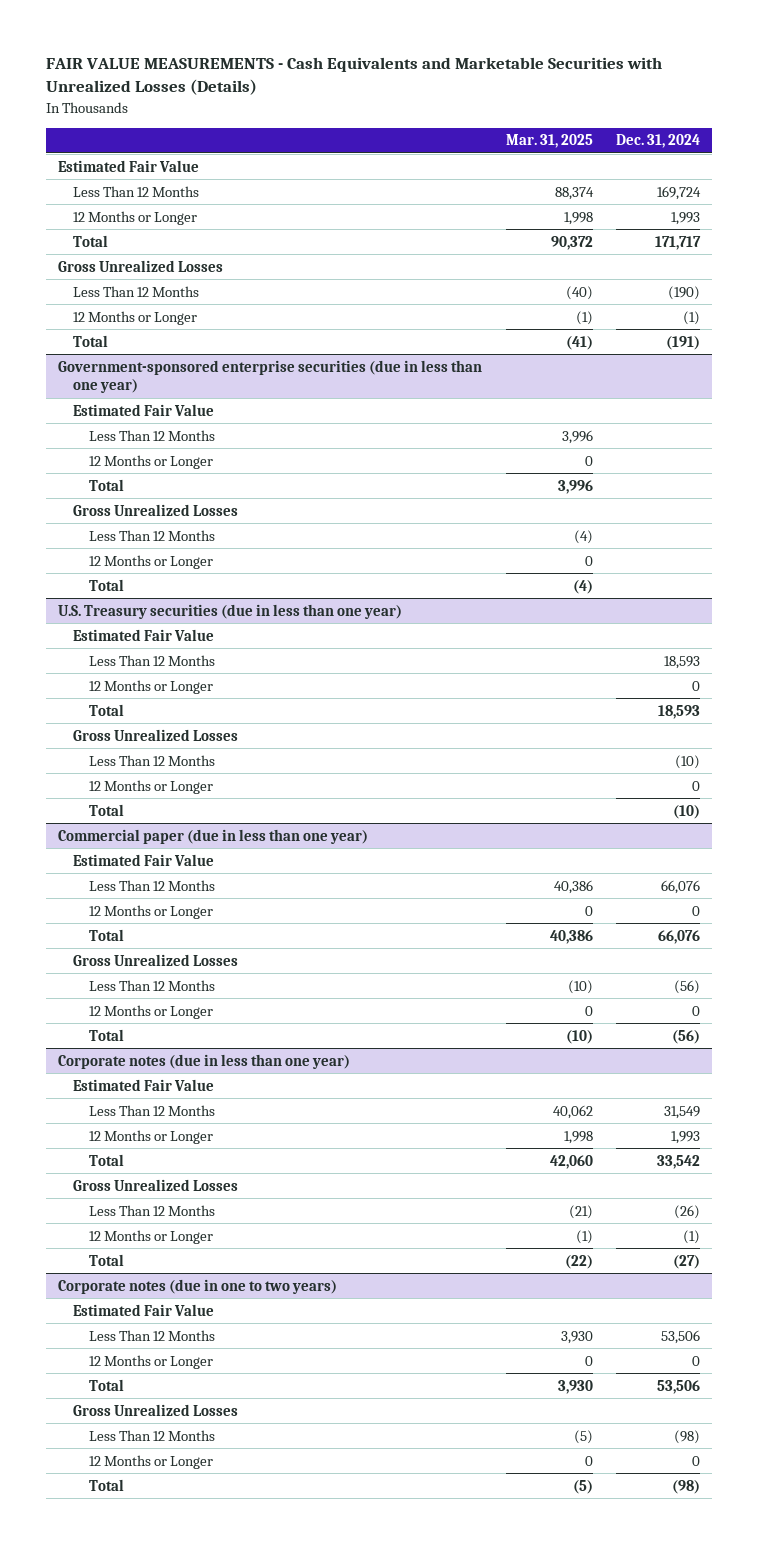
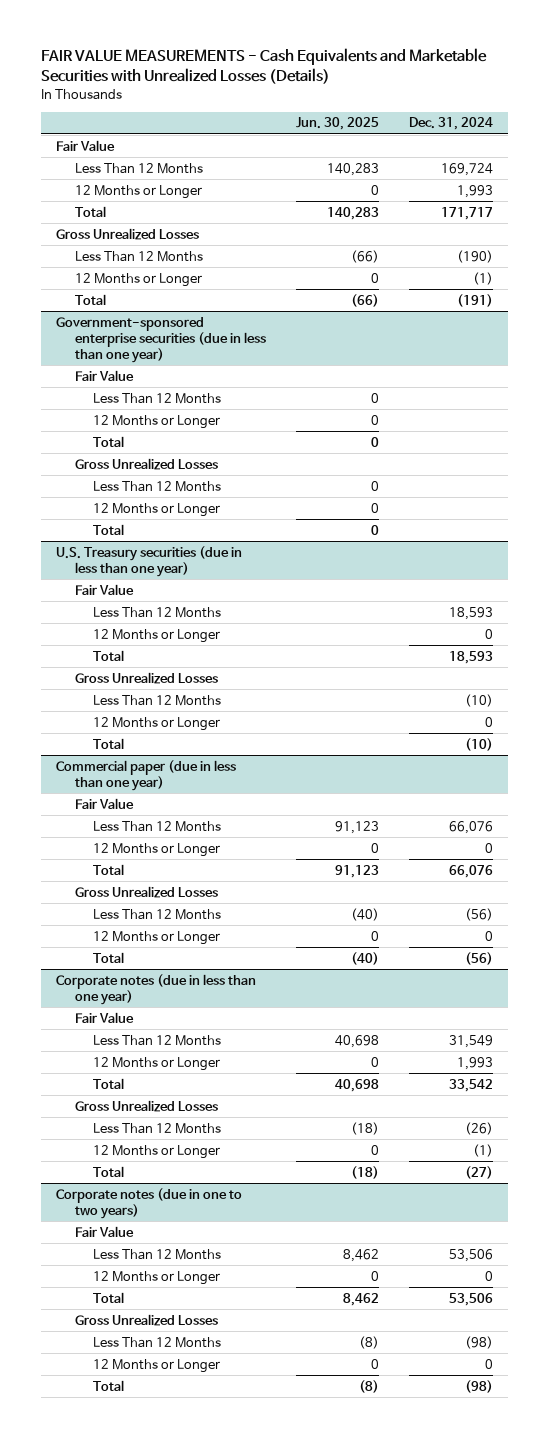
[505,134,593,149] Mar. 31, 2025 -> none
none -> [295,117,379,131] Jun. 30, 2025
[58,159,200,172] Estimated Fair Value -> [56,139,116,151] Fair Value
[73,403,215,416] Estimated Fair Value -> [74,369,134,381] Fair Value
[73,628,215,641] Estimated Fair Value -> [74,583,134,595] Fair Value
[73,853,215,866] Estimated Fair Value -> [74,797,134,809] Fair Value
[73,1078,215,1091] Estimated Fair Value -> [74,1011,134,1023] Fair Value
[73,1303,215,1316] Estimated Fair Value -> [74,1225,134,1237] Fair Value

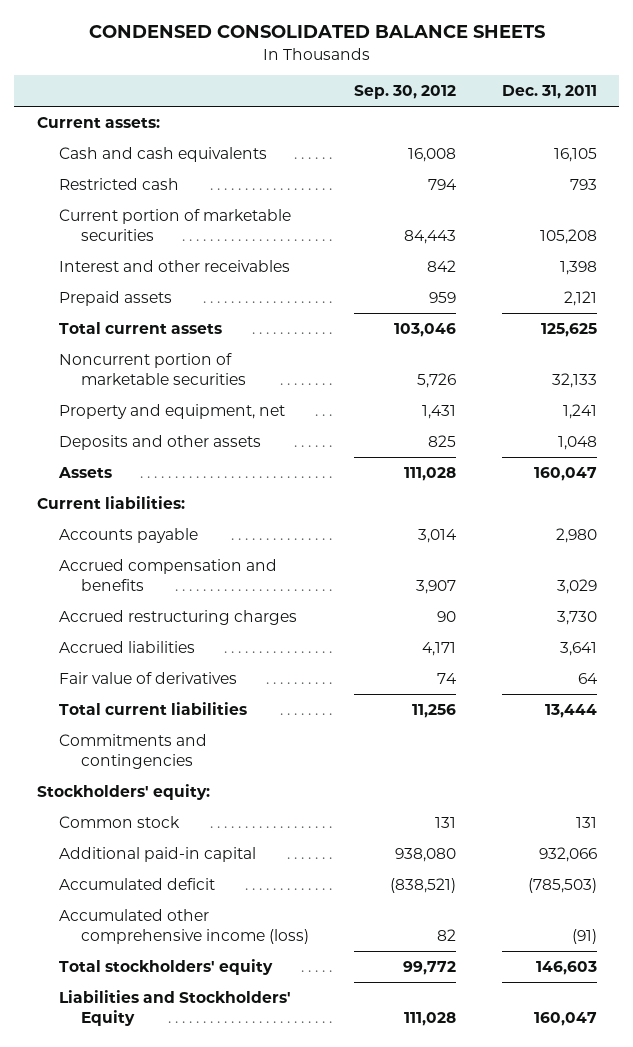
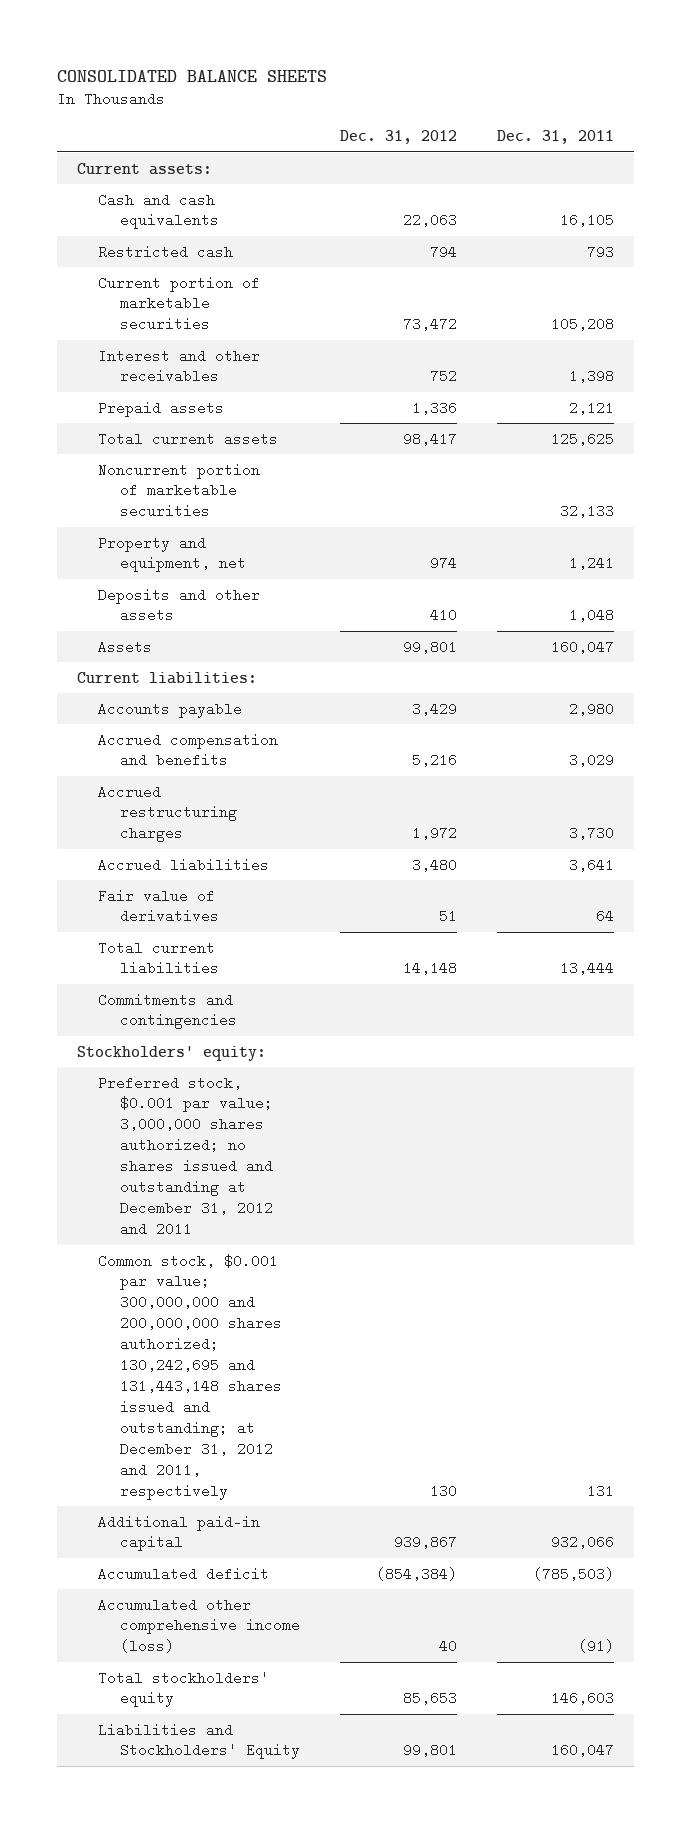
[88,25,545,39] CONDENSED CONSOLIDATED BALANCE SHEETS -> [56,70,327,83] CONSOLIDATED BALANCE SHEETS
[354,85,457,100] Sep. 30, 2012 -> none
none -> [340,130,458,145] Dec. 31, 2012
none -> [98,1075,274,1237] Preferred stock, $0.001 par value; 3,000,000 shares authorized; no shares issued and outstanding at December 31, 2012 and 2011
[58,815,180,828] Common stock -> [98,1253,283,1500] Common stock, $0.001 par value; 300,000,000 and 200,000,000 shares authorized; 130,242,695 and 131,443,148 shares issued and outstanding; at December 31, 2012 and 2011, respectively

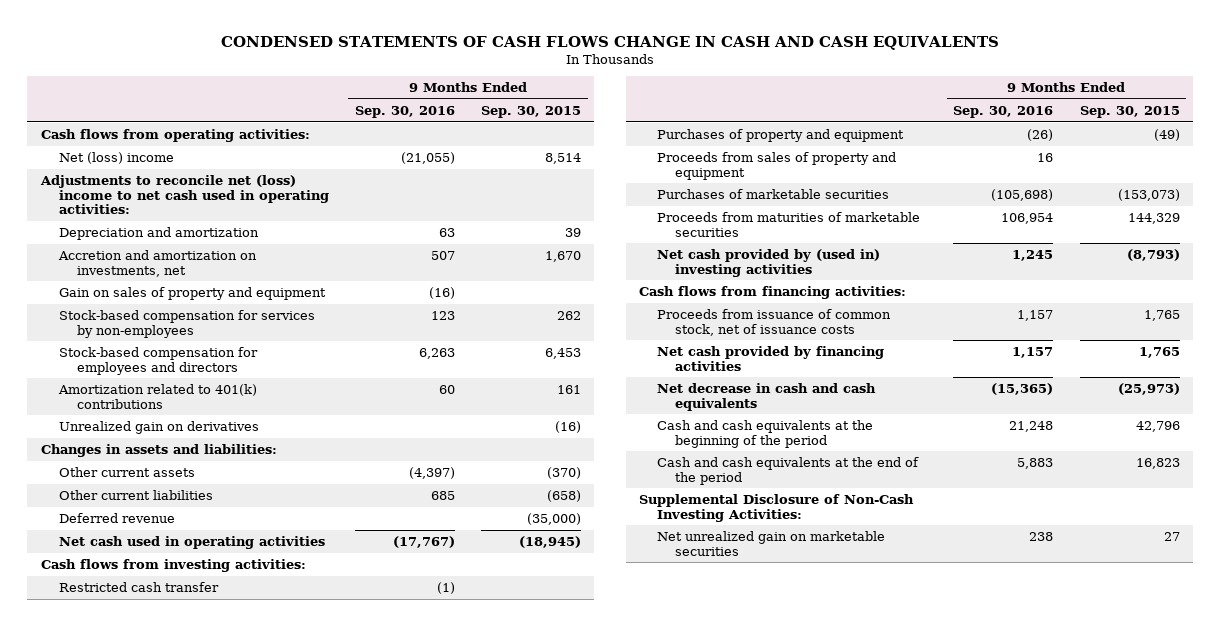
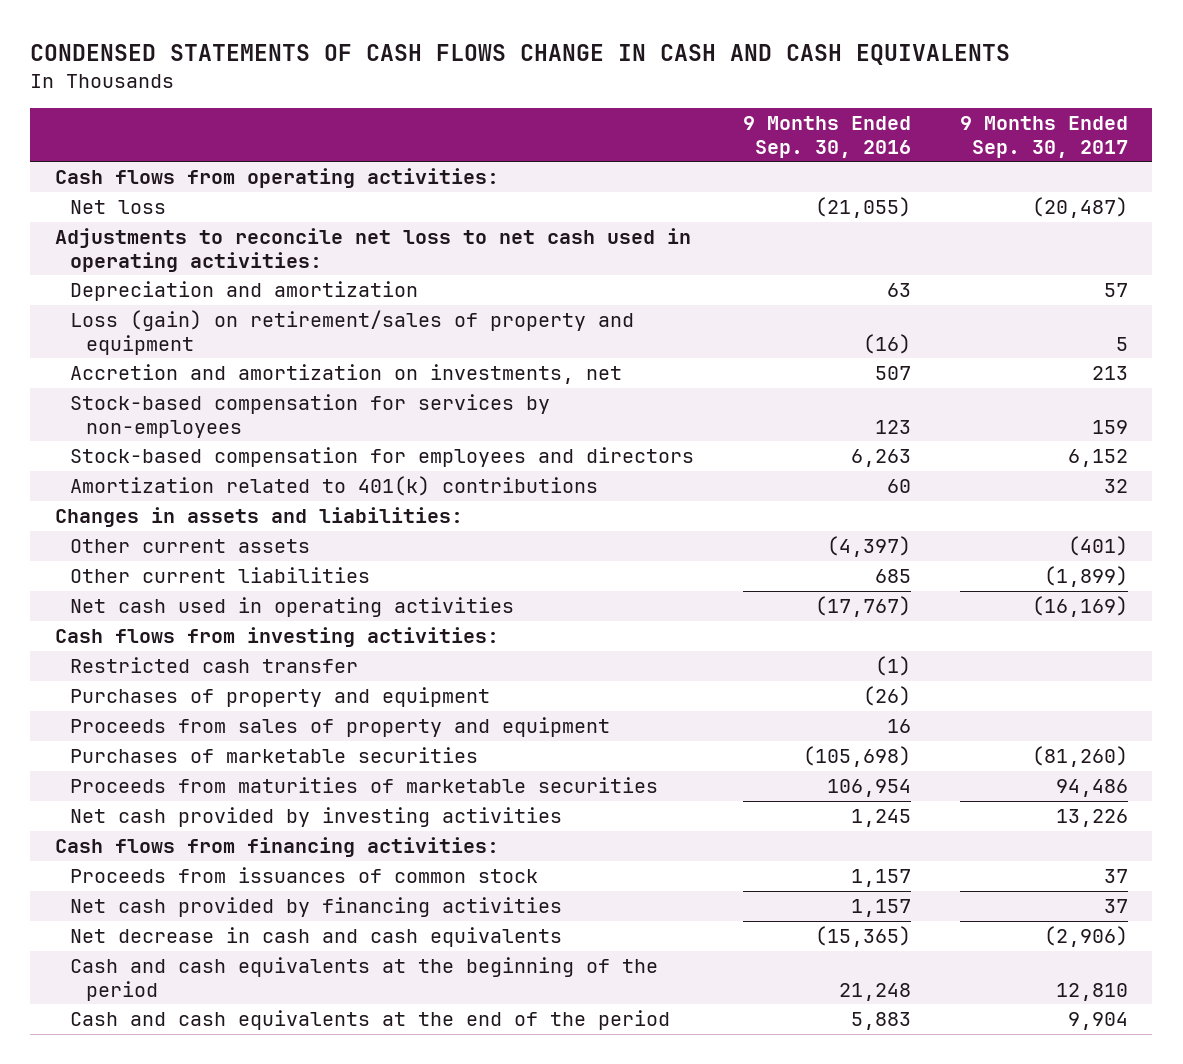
[481,105,582,118] Sep. 30, 2015 -> none
none -> [959,116,1128,158] 9 Months Ended Sep. 30, 2017
[58,151,174,164] Net (loss) income -> [70,200,167,215] Net loss
[39,174,329,215] Adjustments to reconcile net (loss) income to net cash used in operating activities: -> [54,228,691,272] Adjustments to reconcile net loss to net cash used in operating activities:
none -> [70,310,635,355] Loss (gain) on retirement/sales of property and equipment
[58,286,326,300] Gain on sales of property and equipment -> none
[58,420,259,434] Unrealized gain on derivatives -> none
[58,512,175,523] Deferred revenue -> none
[656,248,880,277] Net cash provided by (used in) investing activities -> [70,807,563,828] Net cash provided by investing activities
[656,308,891,336] Proceeds from issuance of common stock, net of issuance costs -> [70,867,539,884] Proceeds from issuances of common stock
[638,493,914,522] Supplemental Disclosure of Non-Cash Investing Activities: -> none
[656,530,885,556] Net unrealized gain on marketable securities -> none

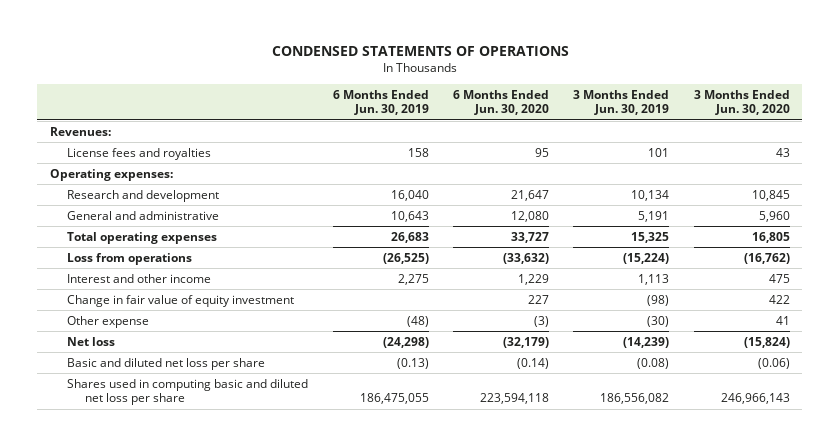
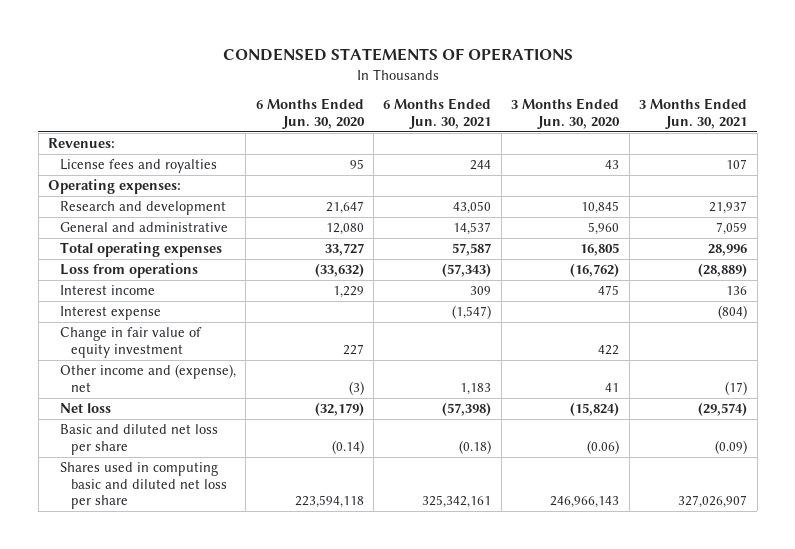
[332,89,429,116] 6 Months Ended Jun. 30, 2019 -> none
[573,89,670,116] 3 Months Ended Jun. 30, 2019 -> none
none -> [383,98,492,129] 6 Months Ended Jun. 30, 2021
none -> [639,98,748,129] 3 Months Ended Jun. 30, 2021
[67,273,212,283] Interest and other income -> [59,285,155,296] Interest income
none -> [59,306,161,321] Interest expense
[67,315,150,328] Other expense -> [59,364,236,392] Other income and (expense), net

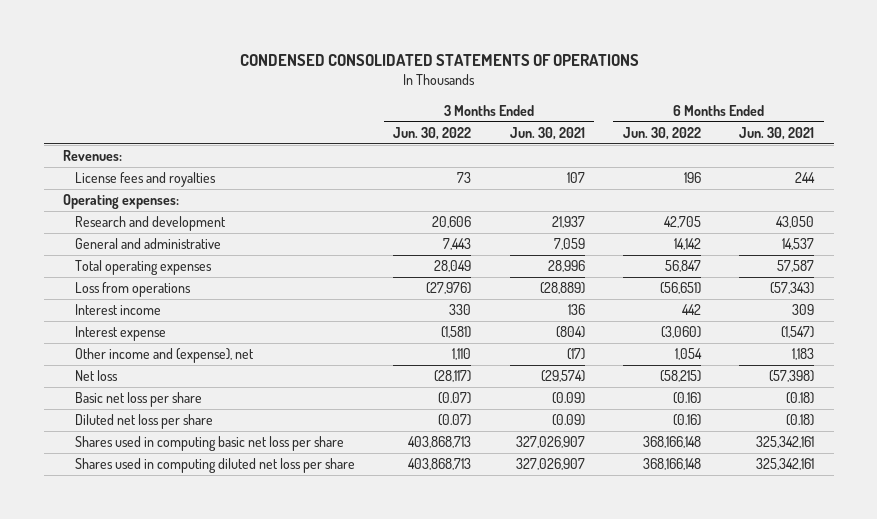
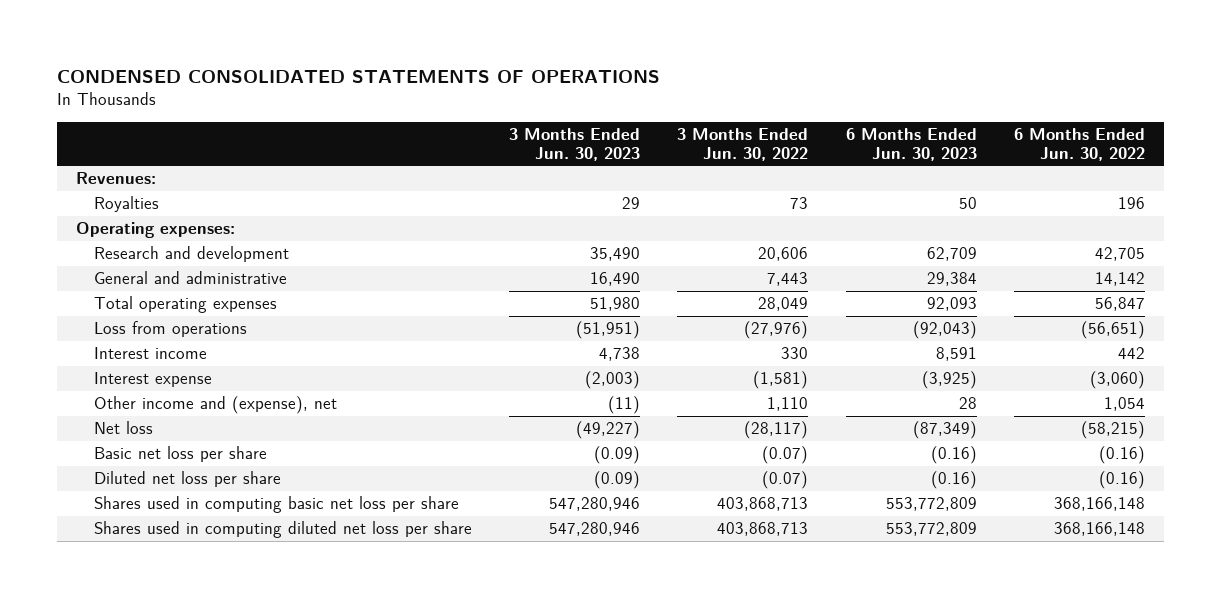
[509,126,585,140] Jun. 30, 2021 -> none
[739,126,815,140] Jun. 30, 2021 -> none
none -> [509,127,641,161] 3 Months Ended Jun. 30, 2023
none -> [845,127,977,161] 6 Months Ended Jun. 30, 2023
[74,172,216,188] License fees and royalties -> [93,196,159,213] Royalties

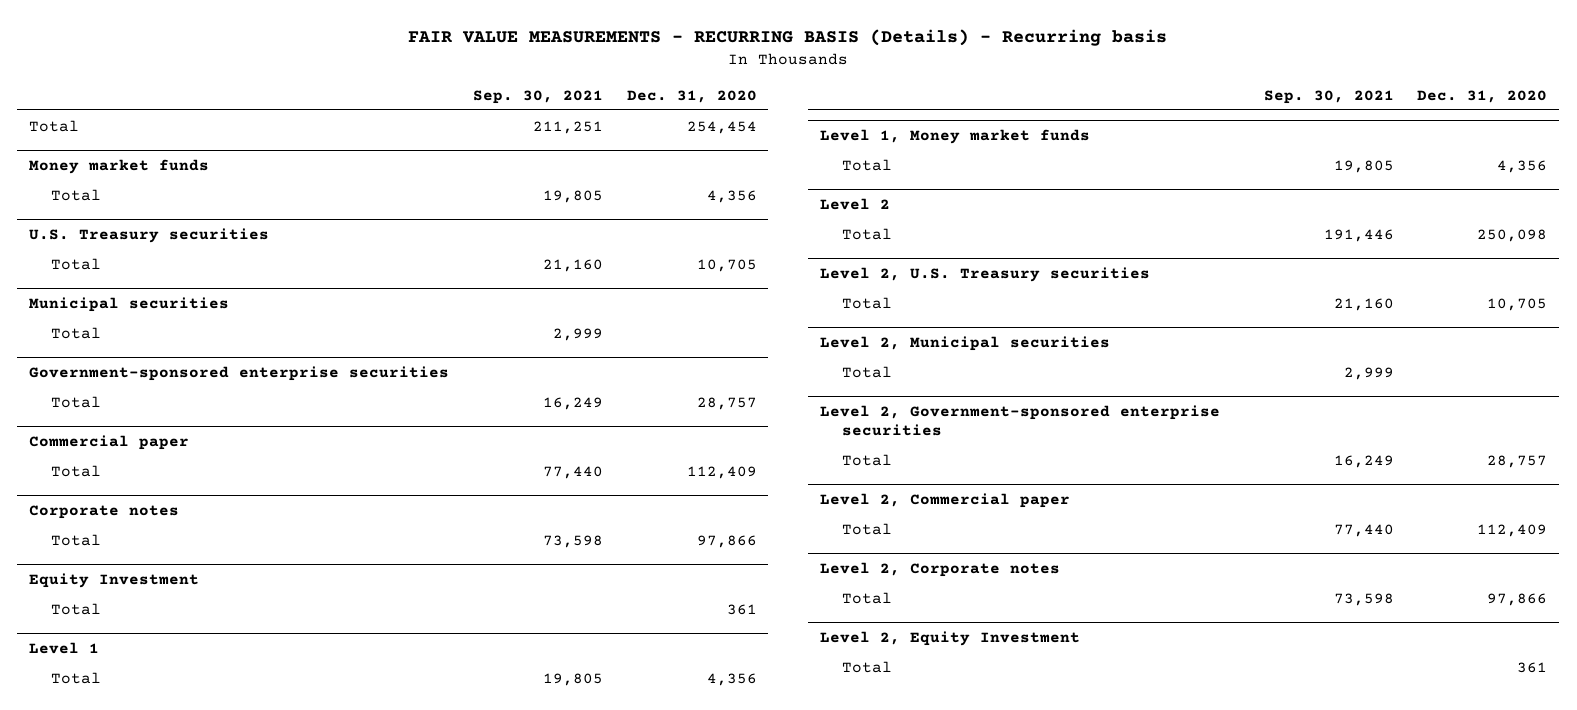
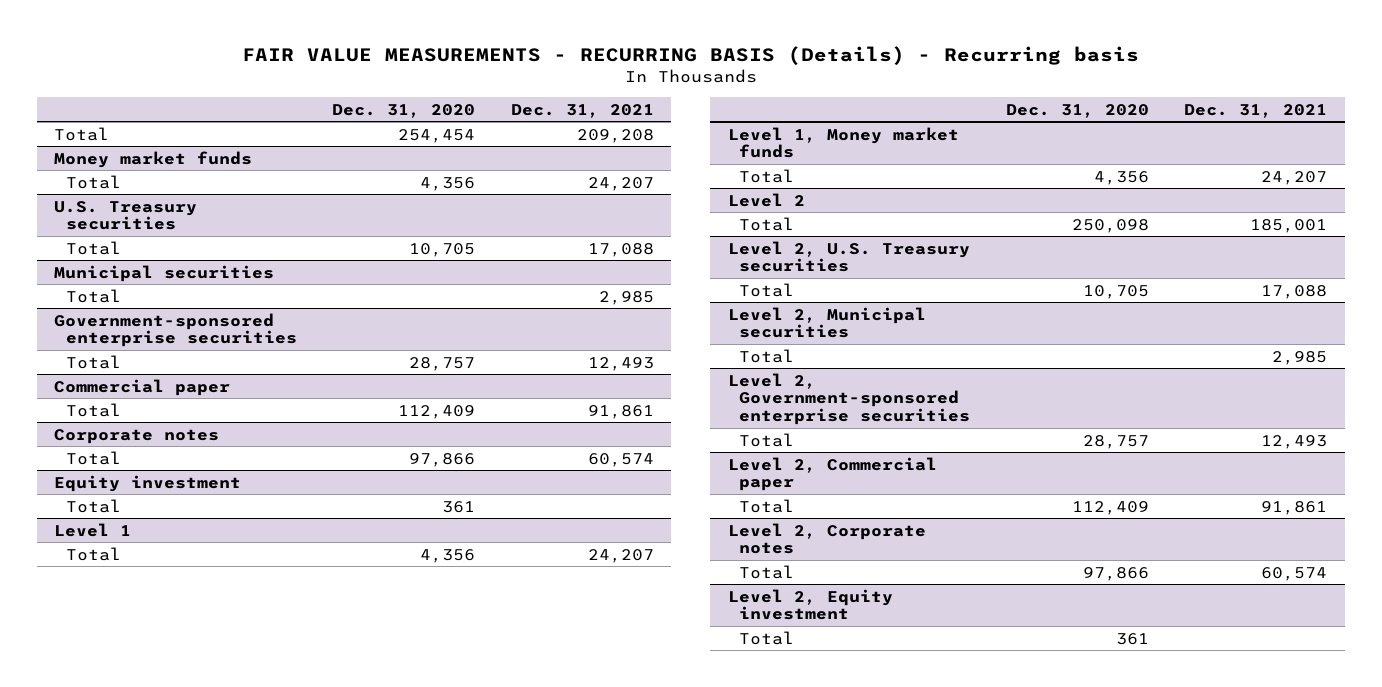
[472,89,603,104] Sep. 30, 2021 -> none
none -> [510,103,654,118] Dec. 31, 2021
[29,572,200,588] Equity Investment -> [54,474,242,492] Equity investment
[820,630,1081,646] Level 2, Equity Investment -> [727,588,893,621] Level 2, Equity investment

